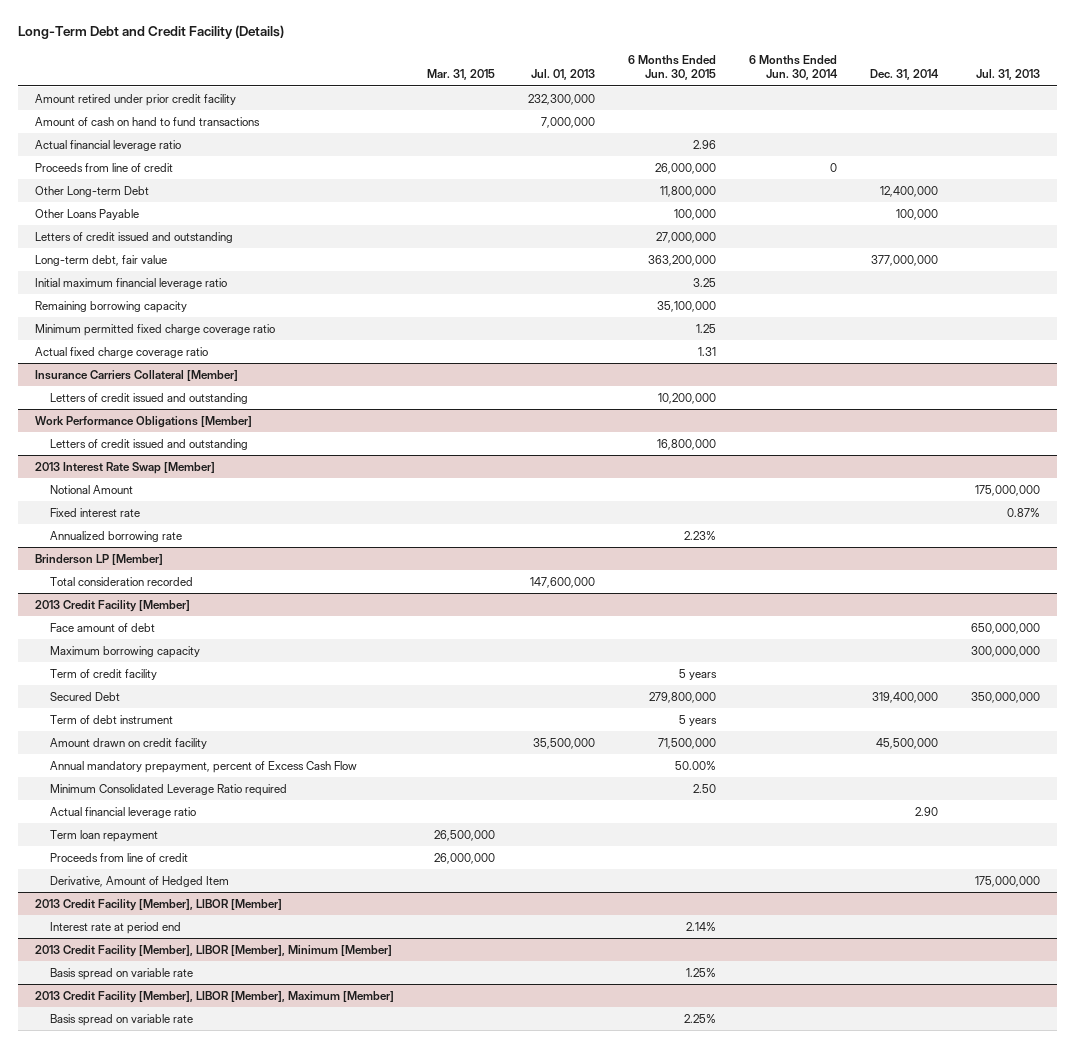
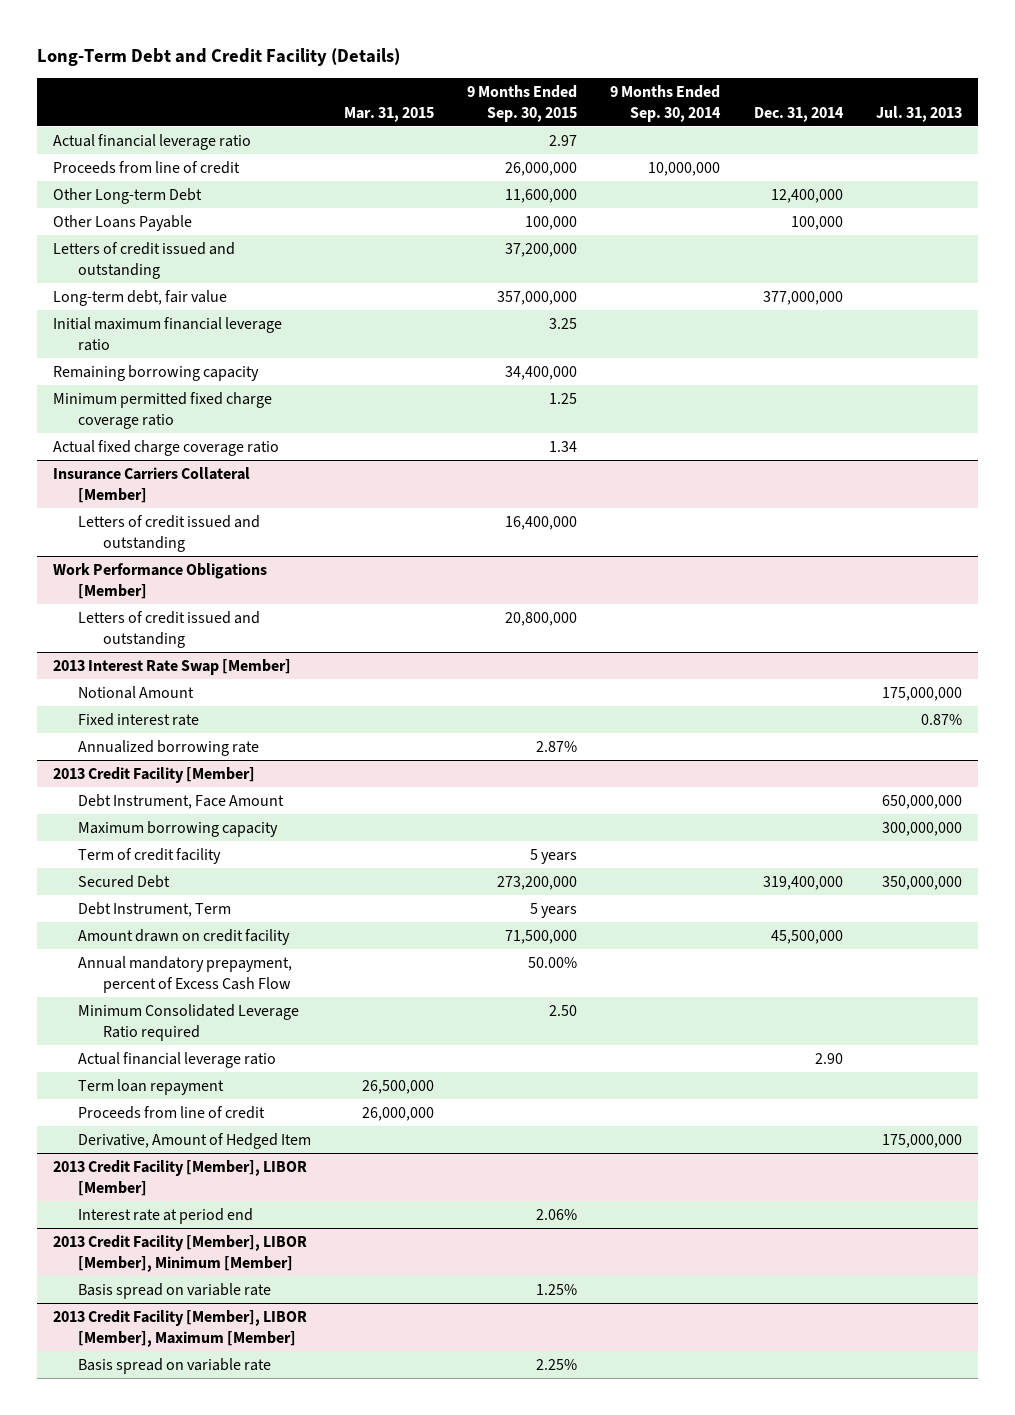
[530,69,595,81] Jul. 01, 2013 -> none
[627,54,716,81] 6 Months Ended Jun. 30, 2015 -> none
[748,54,838,81] 6 Months Ended Jun. 30, 2014 -> none
none -> [467,84,578,122] 9 Months Ended Sep. 30, 2015
none -> [610,84,722,122] 9 Months Ended Sep. 30, 2014
[34,93,236,106] Amount retired under prior credit facility -> none
[34,116,260,126] Amount of cash on hand to fund transactions -> none
[34,553,163,565] Brinderson LP [Member] -> none
[49,576,193,586] Total consideration recorded -> none
[49,622,155,632] Face amount of debt -> [78,794,285,810] Debt Instrument, Face Amount
[49,714,173,724] Term of debt instrument -> [78,902,232,918] Debt Instrument, Term

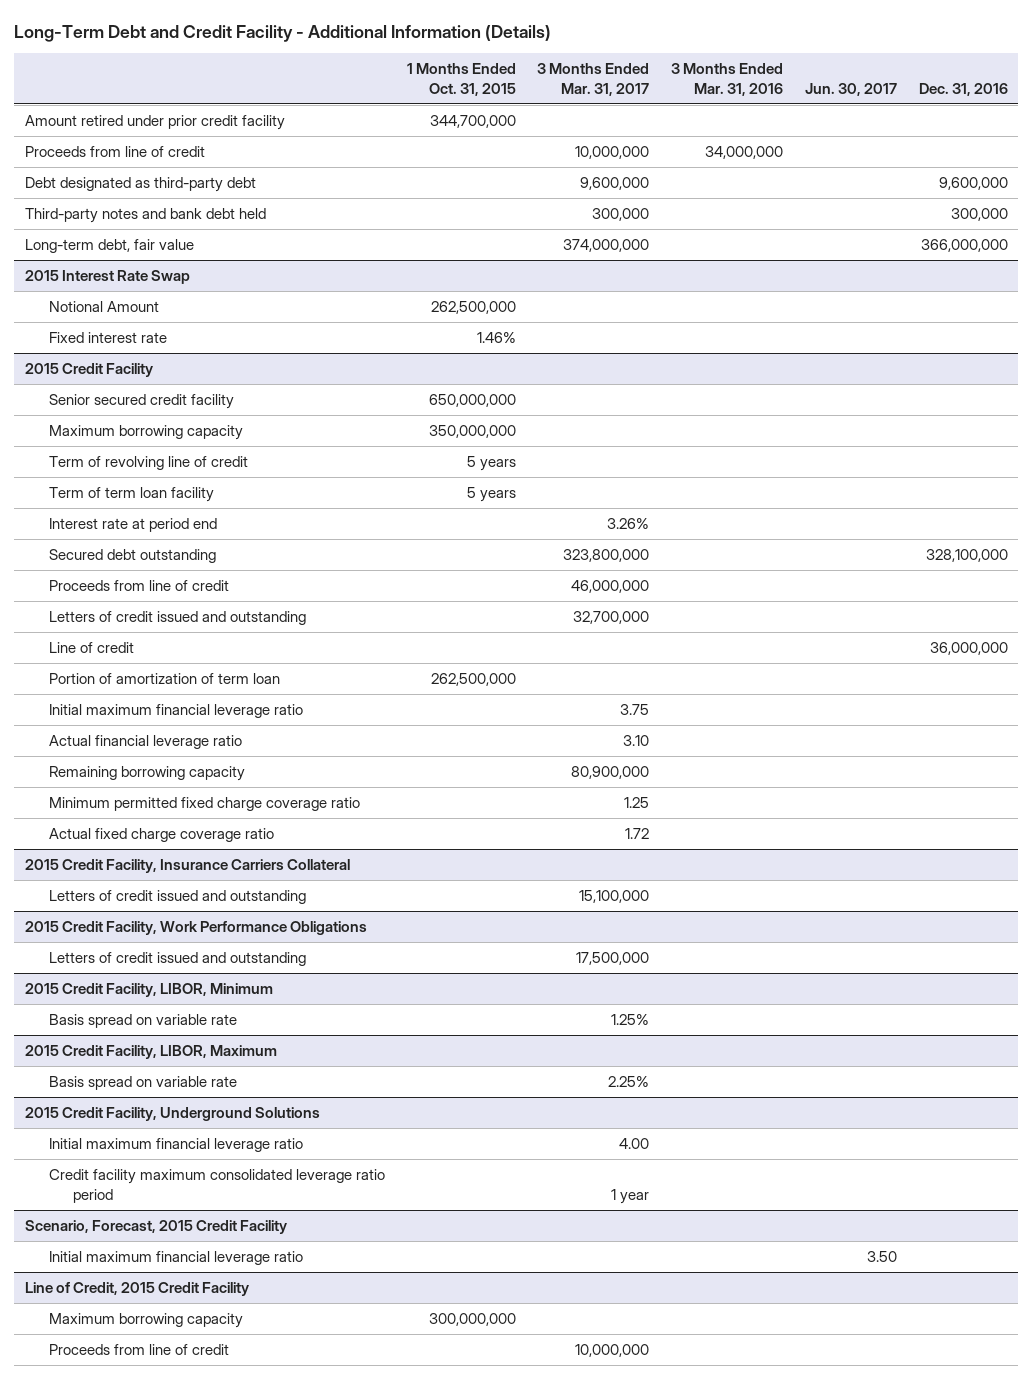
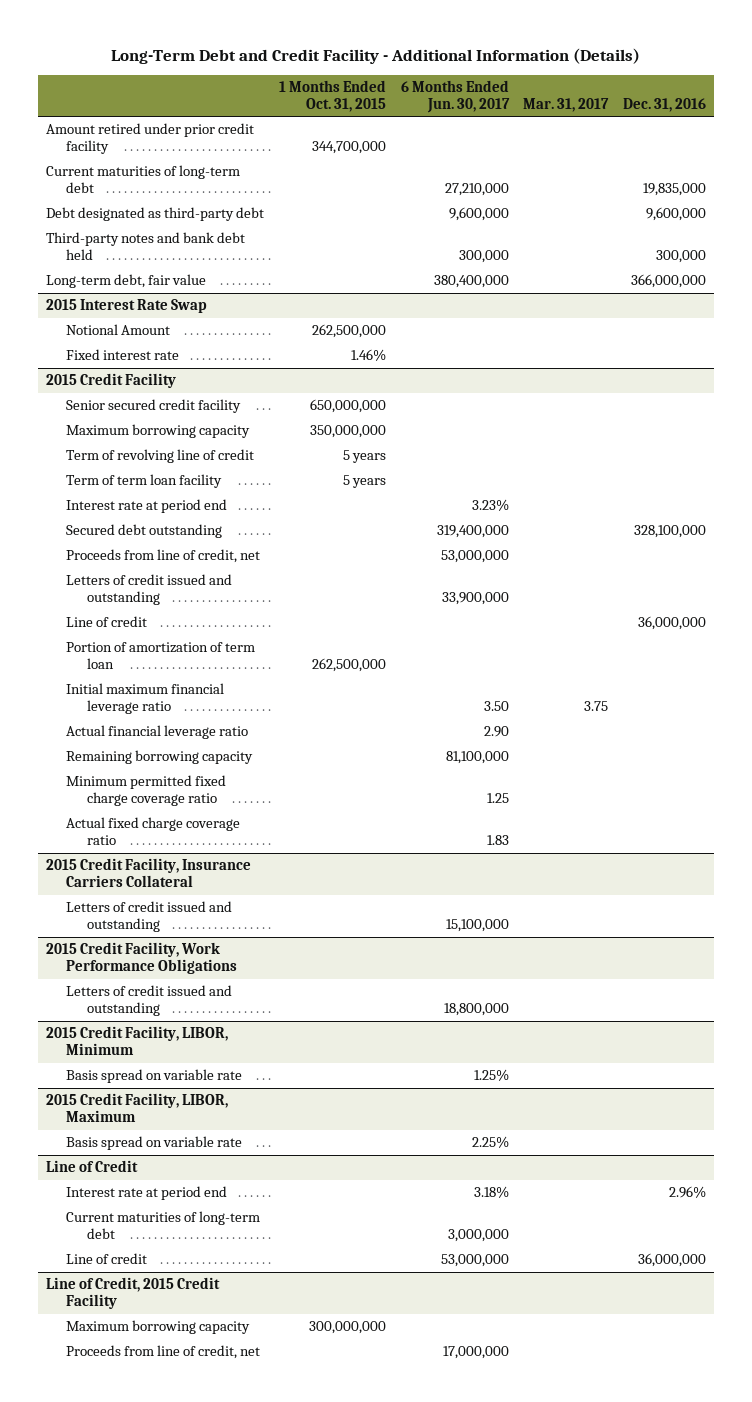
[537,63,650,96] 3 Months Ended Mar. 31, 2017 -> none
[671,63,784,96] 3 Months Ended Mar. 31, 2016 -> none
[804,82,897,96] Jun. 30, 2017 -> none
none -> [400,79,510,114] 6 Months Ended Jun. 30, 2017
none -> [523,98,610,113] Mar. 31, 2017
[25,145,206,157] Proceeds from line of credit -> none
none -> [45,165,240,194] Current maturities of long-term debt
[48,579,229,591] Proceeds from line of credit -> [66,549,261,564] Proceeds from line of credit, net
[25,1106,321,1121] 2015 Credit Facility, Underground Solutions -> none
[48,1137,303,1152] Initial maximum financial leverage ratio -> none
[48,1168,385,1203] Credit facility maximum consolidated leverage ratio period -> none
[25,1219,288,1234] Scenario, Forecast, 2015 Credit Facility -> none
[48,1250,303,1265] Initial maximum financial leverage ratio -> none
none -> [45,1160,138,1173] Line of Credit
none -> [66,1186,228,1201] Interest rate at period end
none -> [66,1211,261,1240] Current maturities of long-term debt
none -> [66,1253,148,1265] Line of credit
[48,1343,229,1355] Proceeds from line of credit -> [66,1345,261,1360] Proceeds from line of credit, net

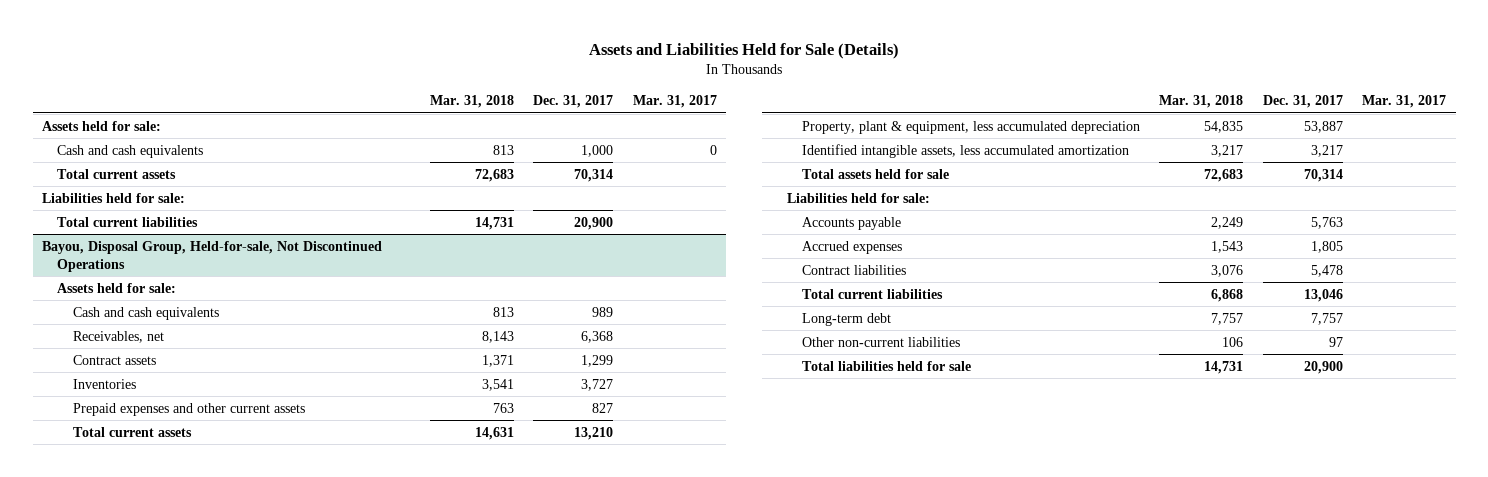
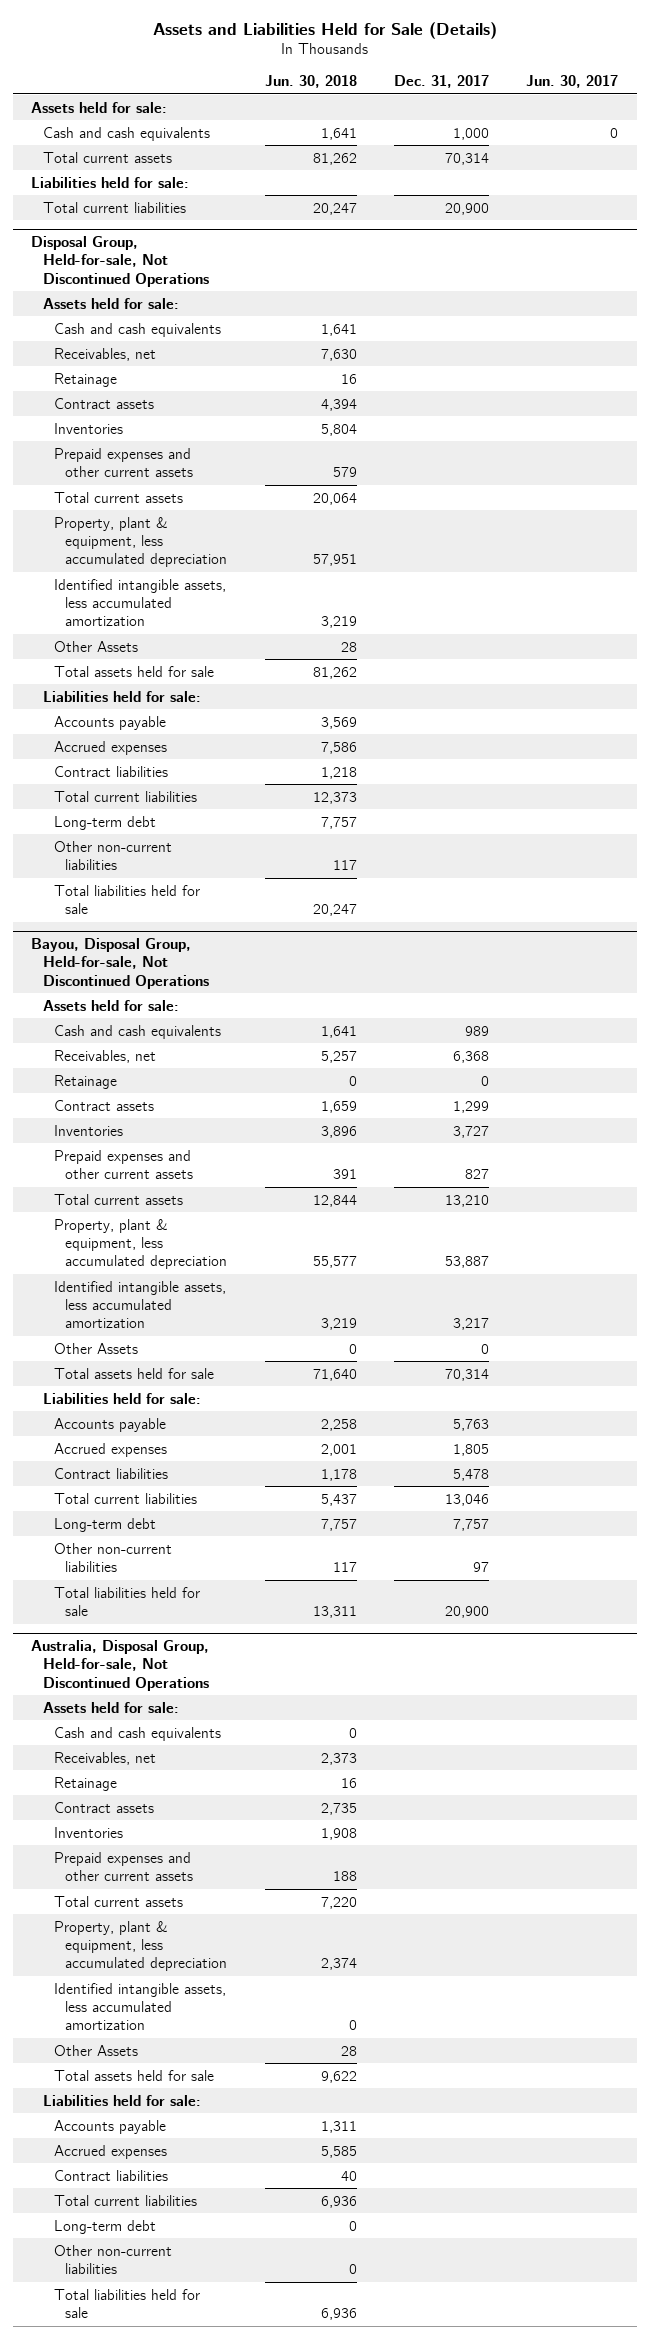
[429,94,514,108] Mar. 31, 2018 -> none
[632,94,717,108] Mar. 31, 2017 -> none
none -> [264,75,357,89] Jun. 30, 2018
none -> [526,75,619,89] Jun. 30, 2017
none -> [31,235,209,287] Disposal Group, Held-for-sale, Not Discontinued Operations
none -> [42,297,179,309] Assets held for sale:
none -> [54,322,222,337] Cash and cash equivalents
none -> [54,347,157,361] Receivables, net
none -> [54,372,118,387] Retainage
none -> [54,397,155,409] Contract assets
none -> [54,422,124,434] Inventories
none -> [54,447,194,477] Prepaid expenses and other current assets
none -> [54,491,184,503] Total current assets
none -> [54,516,228,568] Property, plant & equipment, less accumulated depreciation
none -> [54,578,227,627] Identified intangible assets, less accumulated amortization
none -> [54,640,139,652] Other Assets
none -> [54,665,215,677] Total assets held for sale
none -> [42,690,201,702] Liabilities held for sale:
none -> [54,715,167,730] Accounts payable
none -> [54,740,168,755] Accrued expenses
none -> [54,765,169,777] Contract liabilities
none -> [54,790,198,802] Total current liabilities
none -> [54,815,157,830] Long-term debt
none -> [54,840,173,870] Other non-current liabilities
none -> [54,884,201,914] Total liabilities held for sale
none -> [54,1074,118,1089] Retainage
none -> [54,1342,139,1354] Other Assets
none -> [31,1639,210,1691] Australia, Disposal Group, Held-for-sale, Not Discontinued Operations
none -> [42,1701,179,1713] Assets held for sale:
none -> [54,1726,222,1741] Cash and cash equivalents
none -> [54,1751,157,1765] Receivables, net
none -> [54,1776,118,1791] Retainage
none -> [54,1801,155,1813] Contract assets
none -> [54,1826,124,1838] Inventories
none -> [54,1851,194,1881] Prepaid expenses and other current assets
none -> [54,1895,184,1907] Total current assets
none -> [54,1920,228,1972] Property, plant & equipment, less accumulated depreciation
none -> [54,1982,227,2031] Identified intangible assets, less accumulated amortization
none -> [54,2044,139,2056] Other Assets
none -> [54,2069,215,2081] Total assets held for sale
none -> [42,2094,201,2106] Liabilities held for sale:
none -> [54,2119,167,2134] Accounts payable
none -> [54,2144,168,2159] Accrued expenses
none -> [54,2169,169,2181] Contract liabilities
none -> [54,2194,198,2206] Total current liabilities
none -> [54,2219,157,2234] Long-term debt
none -> [54,2244,173,2274] Other non-current liabilities
none -> [54,2288,201,2318] Total liabilities held for sale

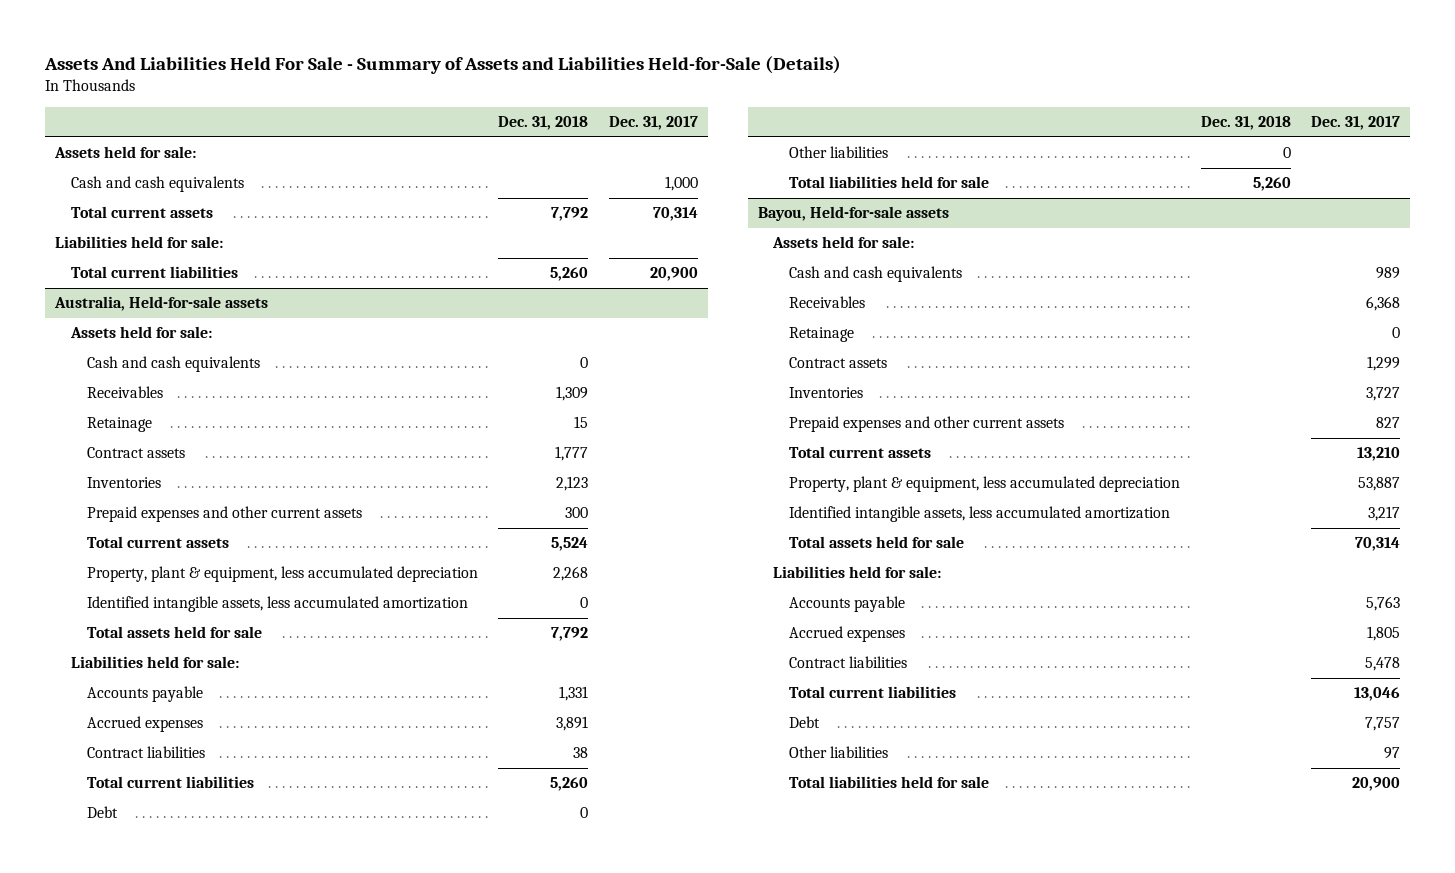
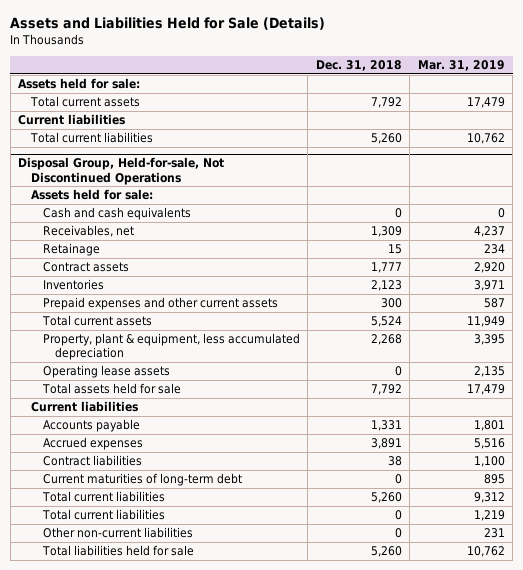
[44,55,842,74] Assets And Liabilities Held For Sale - Summary of Assets and Liabilities Held-for-Sale (Details) -> [10,17,326,31] Assets and Liabilities Held for Sale (Details)
[608,116,698,131] Dec. 31, 2017 -> none
none -> [417,59,505,71] Mar. 31, 2019
[70,176,244,193] Cash and cash equivalents -> none
[55,236,224,249] Liabilities held for sale: -> none
none -> [18,114,126,126] Current liabilities
[54,296,269,312] Australia, Held-for-sale assets -> [18,157,225,185] Disposal Group, Held-for-sale, Not Discontinued Operations
[86,386,163,399] Receivables -> [42,225,134,238] Receivables, net
[86,596,468,613] Identified intangible assets, less accumulated amortization -> none
none -> [42,365,170,379] Operating lease assets
[70,656,239,669] Liabilities held for sale: -> none
none -> [30,401,138,413] Current liabilities
none -> [42,473,242,487] Current maturities of long-term debt
[86,806,118,819] Debt -> none
none -> [41,509,165,521] Total current liabilities
[788,146,888,159] Other liabilities -> [42,527,193,539] Other non-current liabilities
[757,206,949,222] Bayou, Held-for-sale assets -> none
[772,236,915,249] Assets held for sale: -> none
[788,266,962,283] Cash and cash equivalents -> none
[788,296,865,309] Receivables -> none
[788,327,854,343] Retainage -> none
[788,357,887,369] Contract assets -> none
[788,387,863,399] Inventories -> none
[788,416,1064,433] Prepaid expenses and other current assets -> none
[788,446,931,459] Total current assets -> none
[788,476,1180,493] Property, plant & equipment, less accumulated depreciation -> none
[788,506,1170,523] Identified intangible assets, less accumulated amortization -> none
[788,536,964,549] Total assets held for sale -> none
[773,566,942,579] Liabilities held for sale: -> none
[788,596,905,613] Accounts payable -> none
[788,626,905,643] Accrued expenses -> none
[788,656,907,669] Contract liabilities -> none
[788,686,956,699] Total current liabilities -> none
[788,716,820,729] Debt -> none
[788,746,888,759] Other liabilities -> none
[788,776,989,789] Total liabilities held for sale -> none

